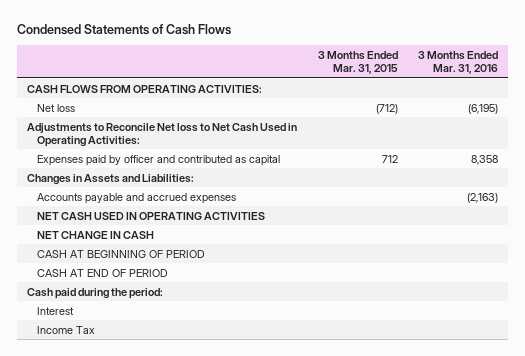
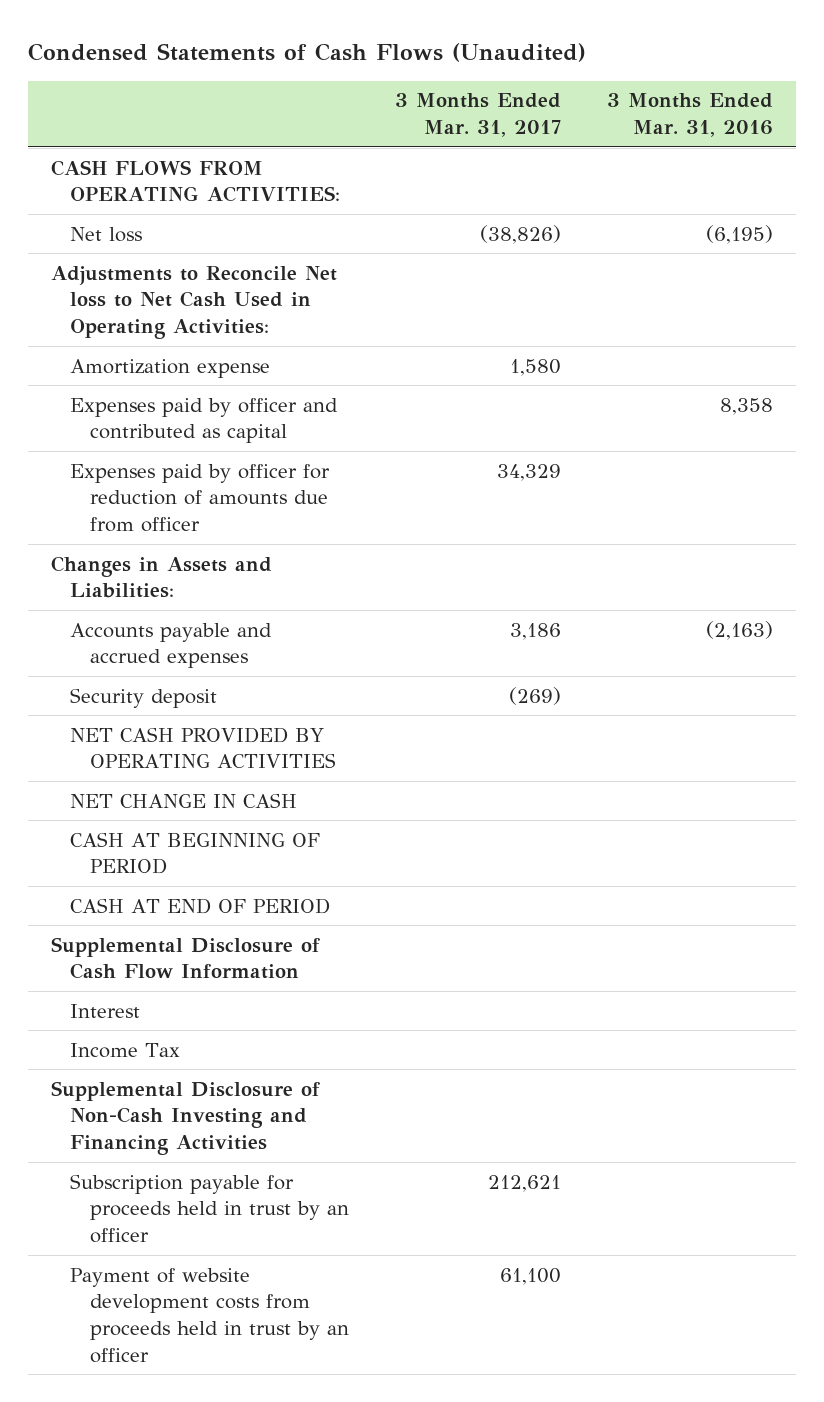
[17,24,232,36] Condensed Statements of Cash Flows -> [28,43,587,63] Condensed Statements of Cash Flows (Unaudited)
[317,50,398,75] 3 Months Ended Mar. 31, 2015 -> none
none -> [394,93,561,138] 3 Months Ended Mar. 31, 2017
none -> [70,358,271,378] Amortization expense
none -> [70,463,331,533] Expenses paid by officer for reduction of amounts due from officer
none -> [70,687,218,708] Security deposit
[37,211,266,220] NET CASH USED IN OPERATING ACTIVITIES -> [70,726,336,769] NET CASH PROVIDED BY OPERATING ACTIVITIES
[27,287,164,299] Cash paid during the period: -> none
none -> [51,936,321,980] Supplemental Disclosure of Cash Flow Information
none -> [51,1080,321,1156] Supplemental Disclosure of Non-Cash Investing and Financing Activities
none -> [70,1173,349,1244] Subscription payable for proceeds held in trust by an officer
none -> [70,1267,349,1363] Payment of website development costs from proceeds held in trust by an officer

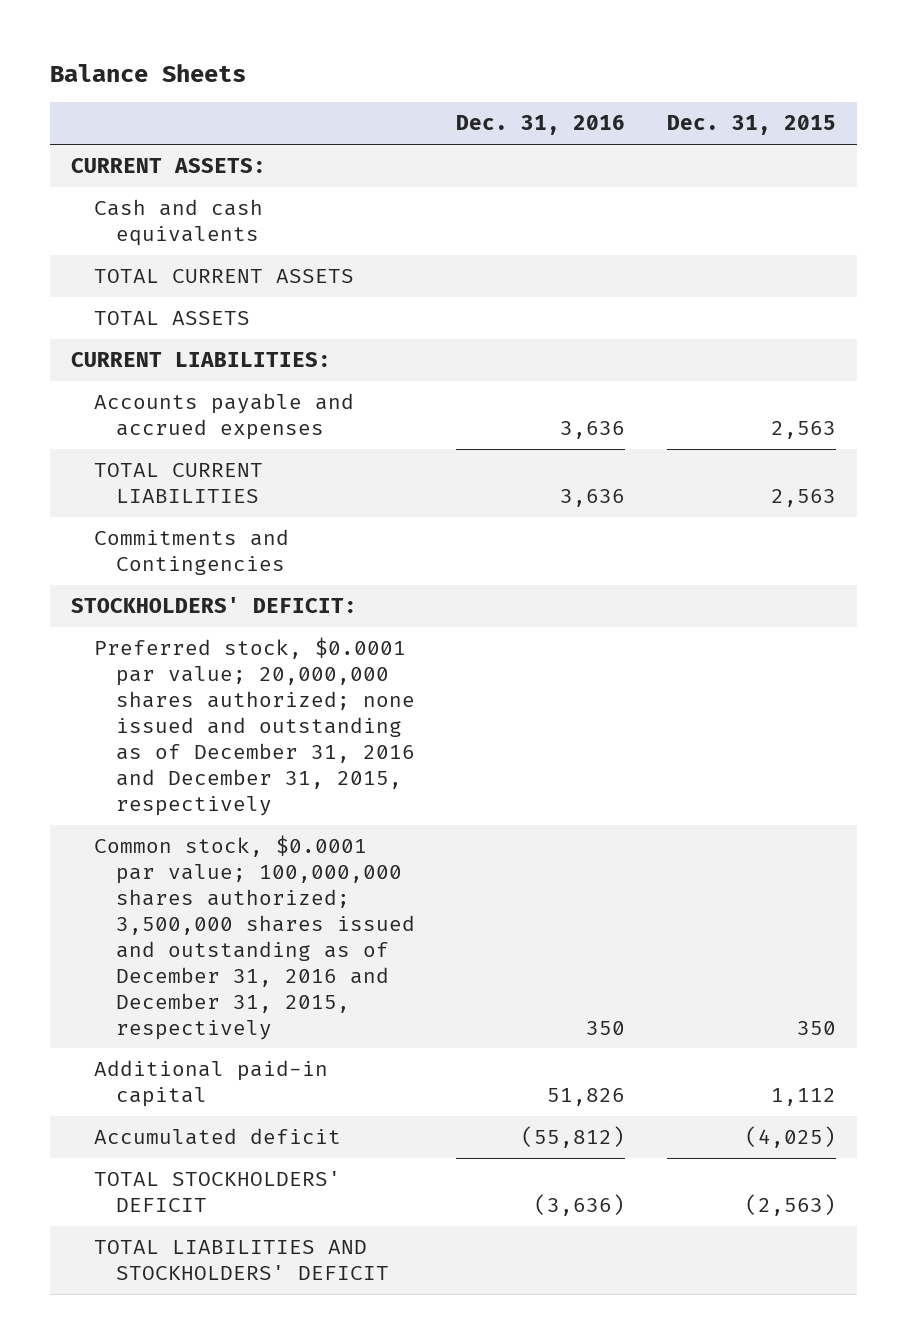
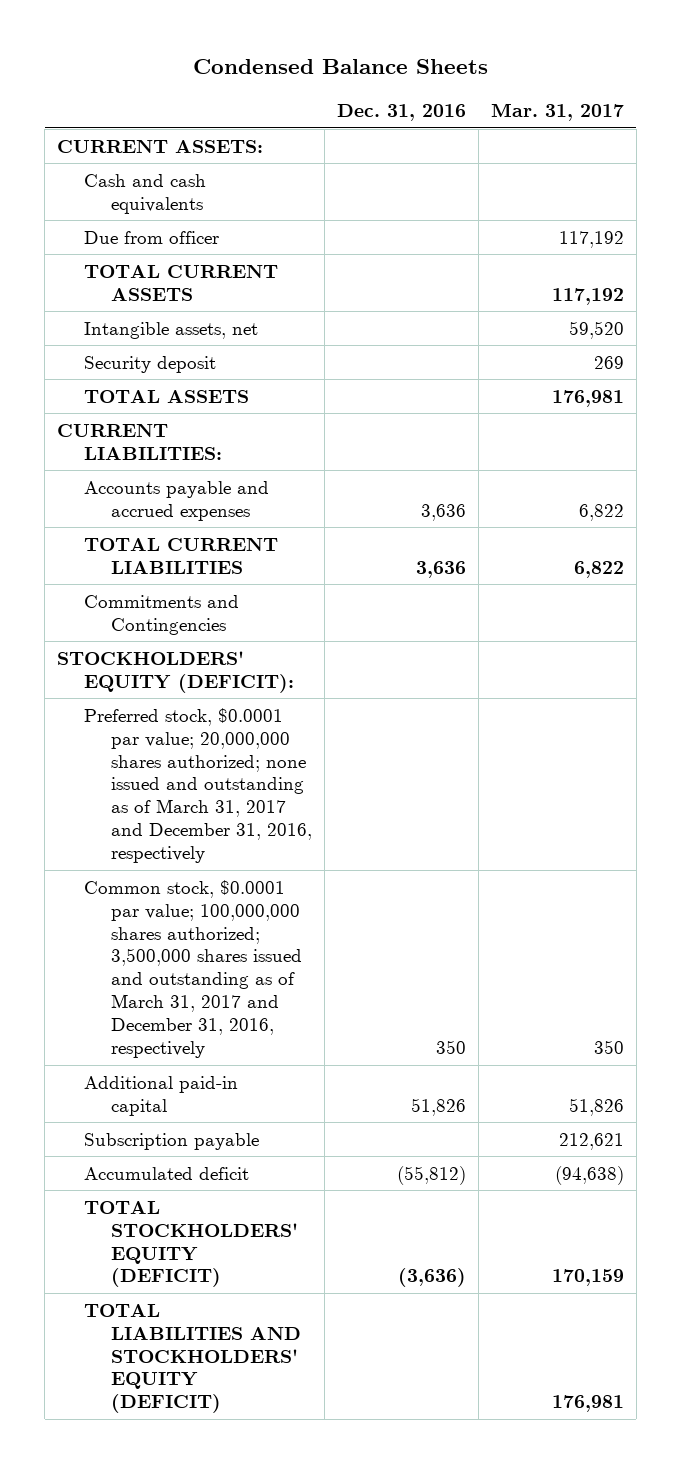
[50,63,247,82] Balance Sheets -> [192,59,488,75] Condensed Balance Sheets
[667,115,837,136] Dec. 31, 2015 -> none
none -> [490,103,624,122] Mar. 31, 2017
none -> [84,230,220,244] Due from officer
none -> [84,321,259,339] Intangible assets, net
none -> [84,355,217,373] Security deposit
[71,597,358,614] STOCKHOLDERS' DEFICIT: -> [57,650,295,693] STOCKHOLDERS' EQUITY (DEFICIT):
[93,637,415,816] Preferred stock, $0.0001 par value; 20,000,000 shares authorized; none issued and outstanding as of December 31, 2016 and December 31, 2015, respectively -> [84,707,313,864] Preferred stock, $0.0001 par value; 20,000,000 shares authorized; none issued and outstanding as of March 31, 2017 and December 31, 2016, respectively
[93,835,415,1040] Common stock, $0.0001 par value; 100,000,000 shares authorized; 3,500,000 shares issued and outstanding as of December 31, 2016 and December 31, 2015, respectively -> [84,879,303,1058] Common stock, $0.0001 par value; 100,000,000 shares authorized; 3,500,000 shares issued and outstanding as of March 31, 2017 and December 31, 2016, respectively
none -> [84,1132,260,1150] Subscription payable
[93,1171,341,1213] TOTAL STOCKHOLDERS' DEFICIT -> [84,1200,299,1288] TOTAL STOCKHOLDERS' EQUITY (DEFICIT)
[93,1240,389,1281] TOTAL LIABILITIES AND STOCKHOLDERS' DEFICIT -> [84,1303,302,1414] TOTAL LIABILITIES AND STOCKHOLDERS' EQUITY (DEFICIT)

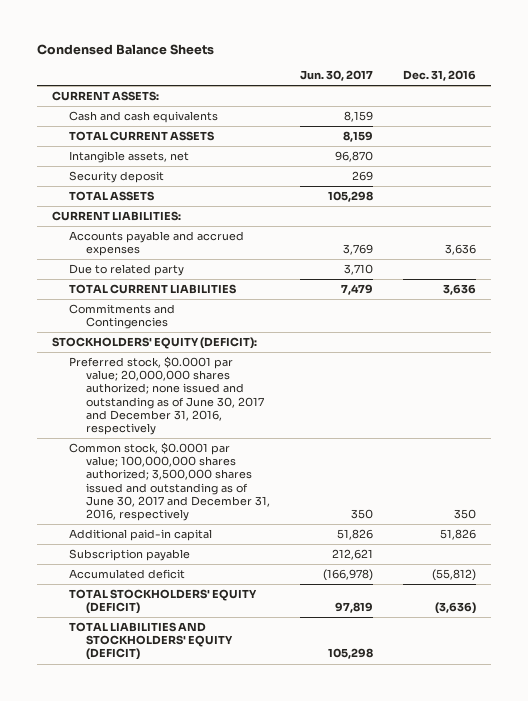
[490,103,624,122] Mar. 31, 2017 -> none
none -> [300,70,374,82] Jun. 30, 2017
[84,230,220,244] Due from officer -> none
none -> [68,264,184,277] Due to related party
[84,707,313,864] Preferred stock, $0.0001 par value; 20,000,000 shares authorized; none issued and outstanding as of March 31, 2017 and December 31, 2016, respectively -> [68,356,264,436] Preferred stock, $0.0001 par value; 20,000,000 shares authorized; none issued and outstanding as of June 30, 2017 and December 31, 2016, respectively
[84,879,303,1058] Common stock, $0.0001 par value; 100,000,000 shares authorized; 3,500,000 shares issued and outstanding as of March 31, 2017 and December 31, 2016, respectively -> [68,442,270,522] Common stock, $0.0001 par value; 100,000,000 shares authorized; 3,500,000 shares issued and outstanding as of June 30, 2017 and December 31, 2016, respectively

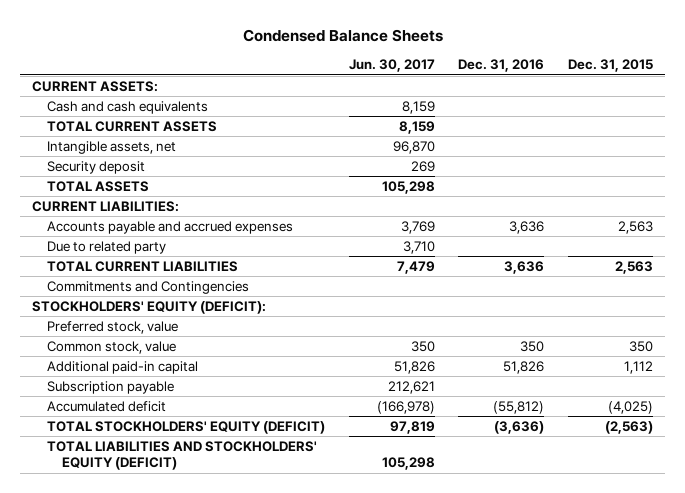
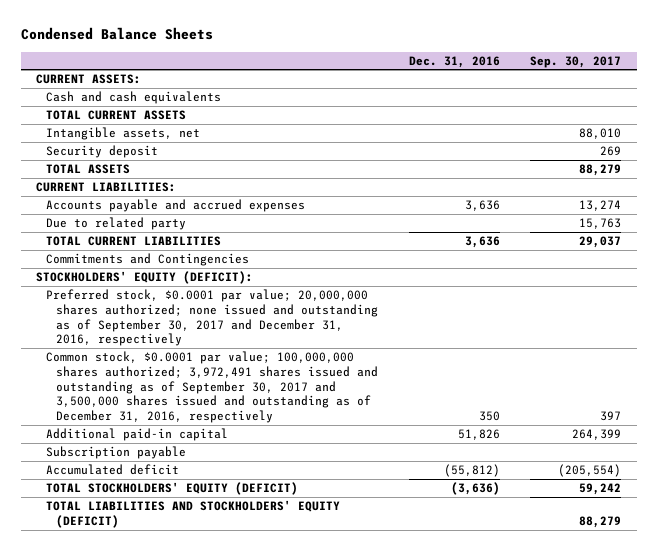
[348,59,435,73] Jun. 30, 2017 -> none
[568,59,654,73] Dec. 31, 2015 -> none
none -> [530,55,622,68] Sep. 30, 2017
[47,320,179,334] Preferred stock, value -> [46,289,379,347] Preferred stock, $0.0001 par value; 20,000,000 shares authorized; none issued and outstanding as of September 30, 2017 and December 31, 2016, respectively
[47,340,177,354] Common stock, value -> [46,351,379,424] Common stock, $0.0001 par value; 100,000,000 shares authorized; 3,972,491 shares issued and outstanding as of September 30, 2017 and 3,500,000 shares issued and outstanding as of December 31, 2016, respectively

